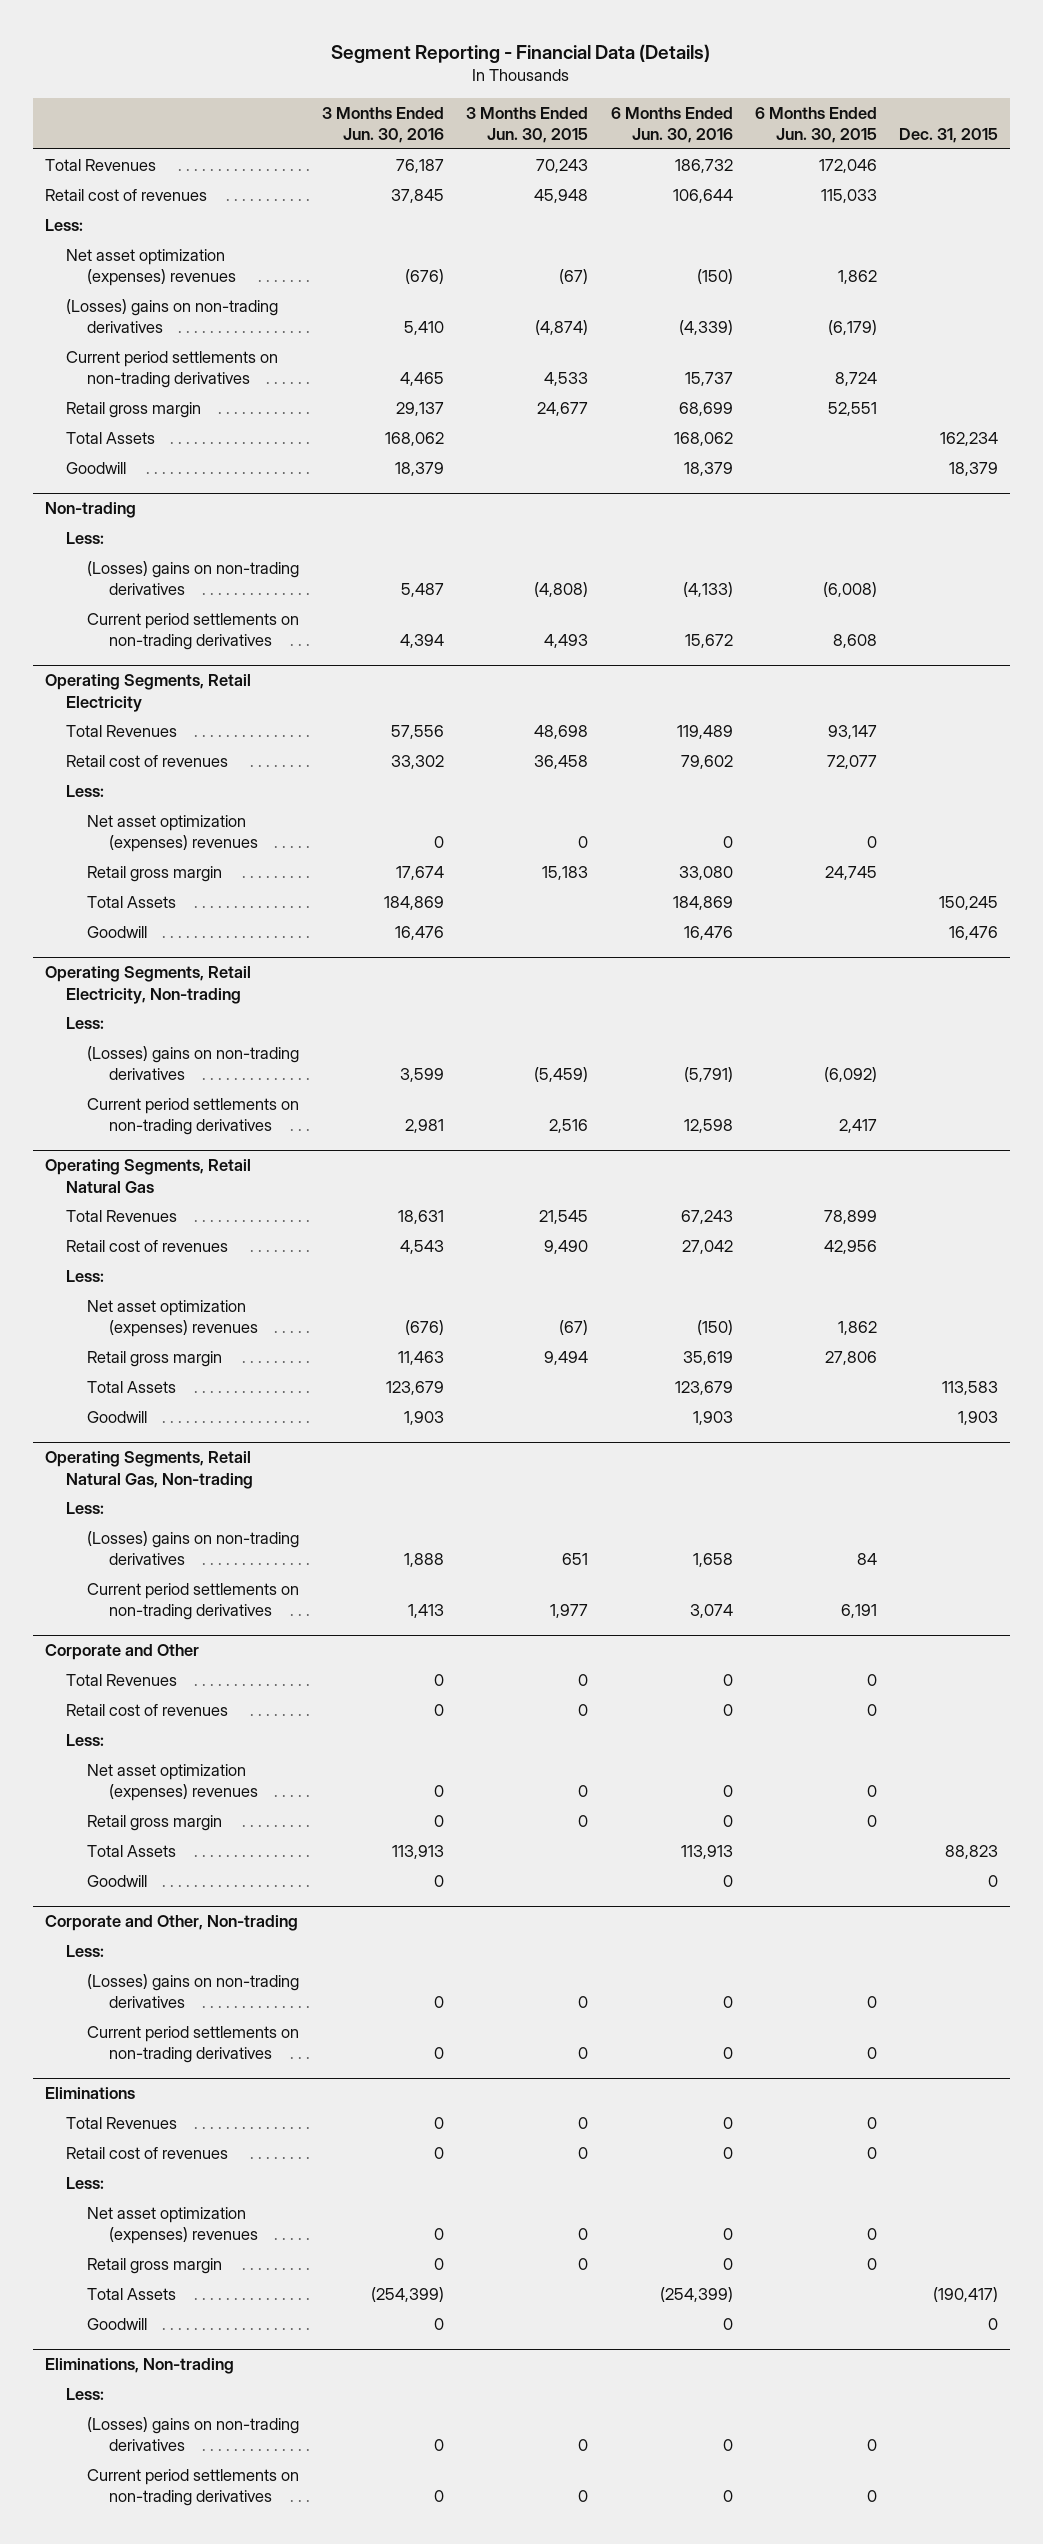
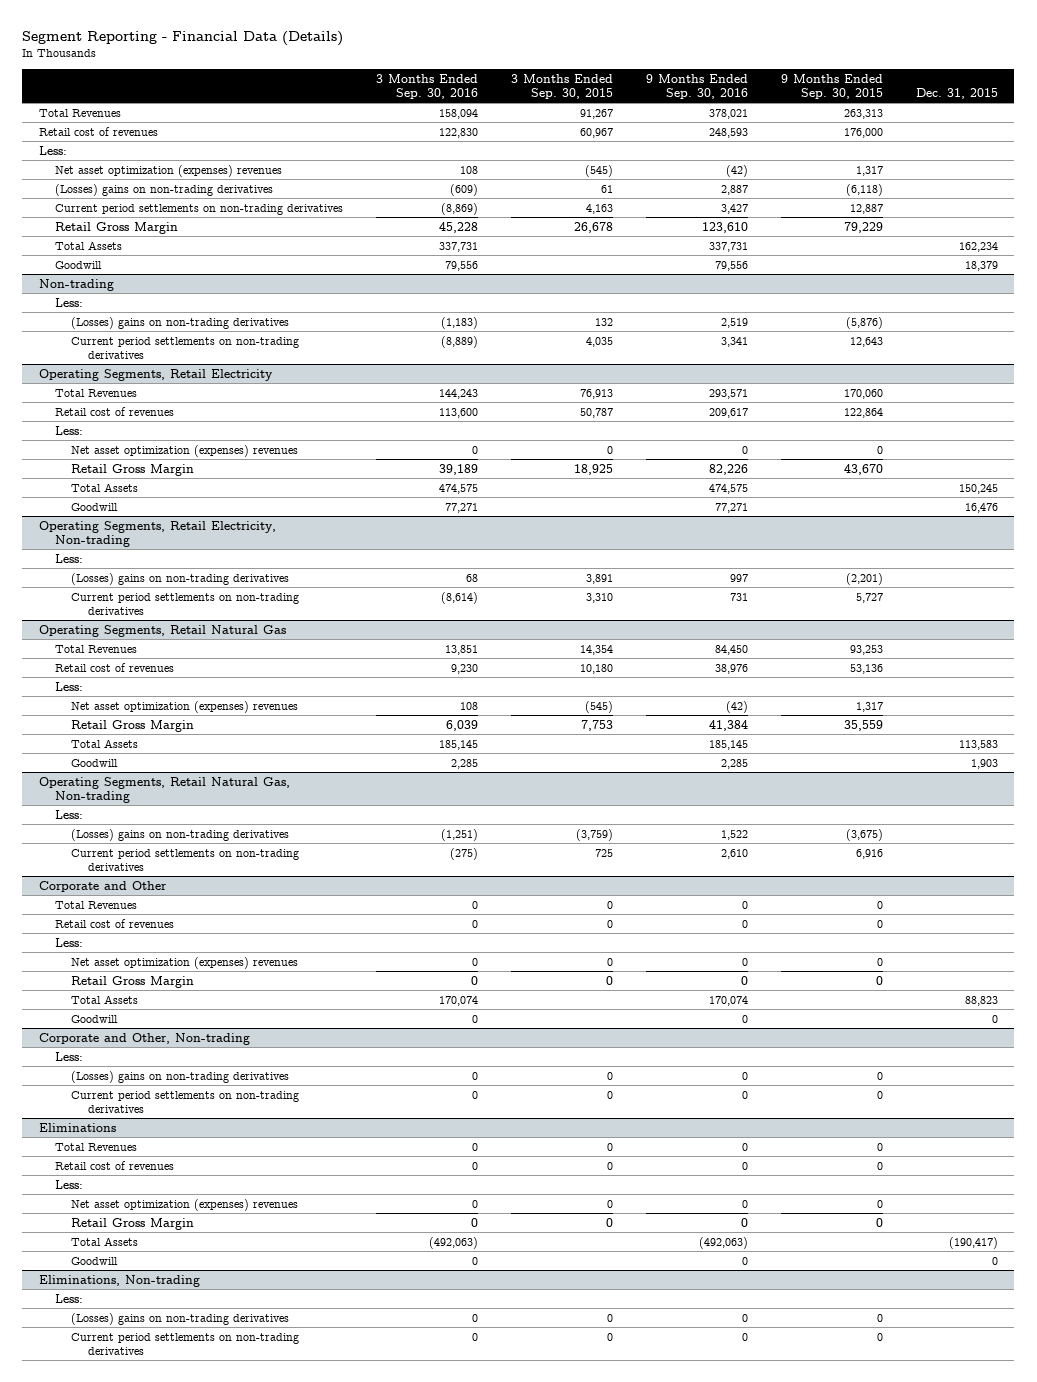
[321,106,444,144] 3 Months Ended Jun. 30, 2016 -> none
[466,106,589,144] 3 Months Ended Jun. 30, 2015 -> none
[610,106,733,144] 6 Months Ended Jun. 30, 2016 -> none
[754,106,877,144] 6 Months Ended Jun. 30, 2015 -> none
none -> [376,73,479,100] 3 Months Ended Sep. 30, 2016
none -> [511,73,614,100] 3 Months Ended Sep. 30, 2015
none -> [646,73,749,100] 9 Months Ended Sep. 30, 2016
none -> [780,73,883,100] 9 Months Ended Sep. 30, 2015
[65,401,201,418] Retail gross margin -> [55,221,179,234] Retail Gross Margin
[87,865,223,882] Retail gross margin -> [71,463,195,476] Retail Gross Margin
[87,1350,223,1367] Retail gross margin -> [71,719,195,732] Retail Gross Margin
[87,1814,223,1831] Retail gross margin -> [71,975,195,988] Retail Gross Margin
[87,2257,223,2274] Retail gross margin -> [71,1217,195,1230] Retail Gross Margin

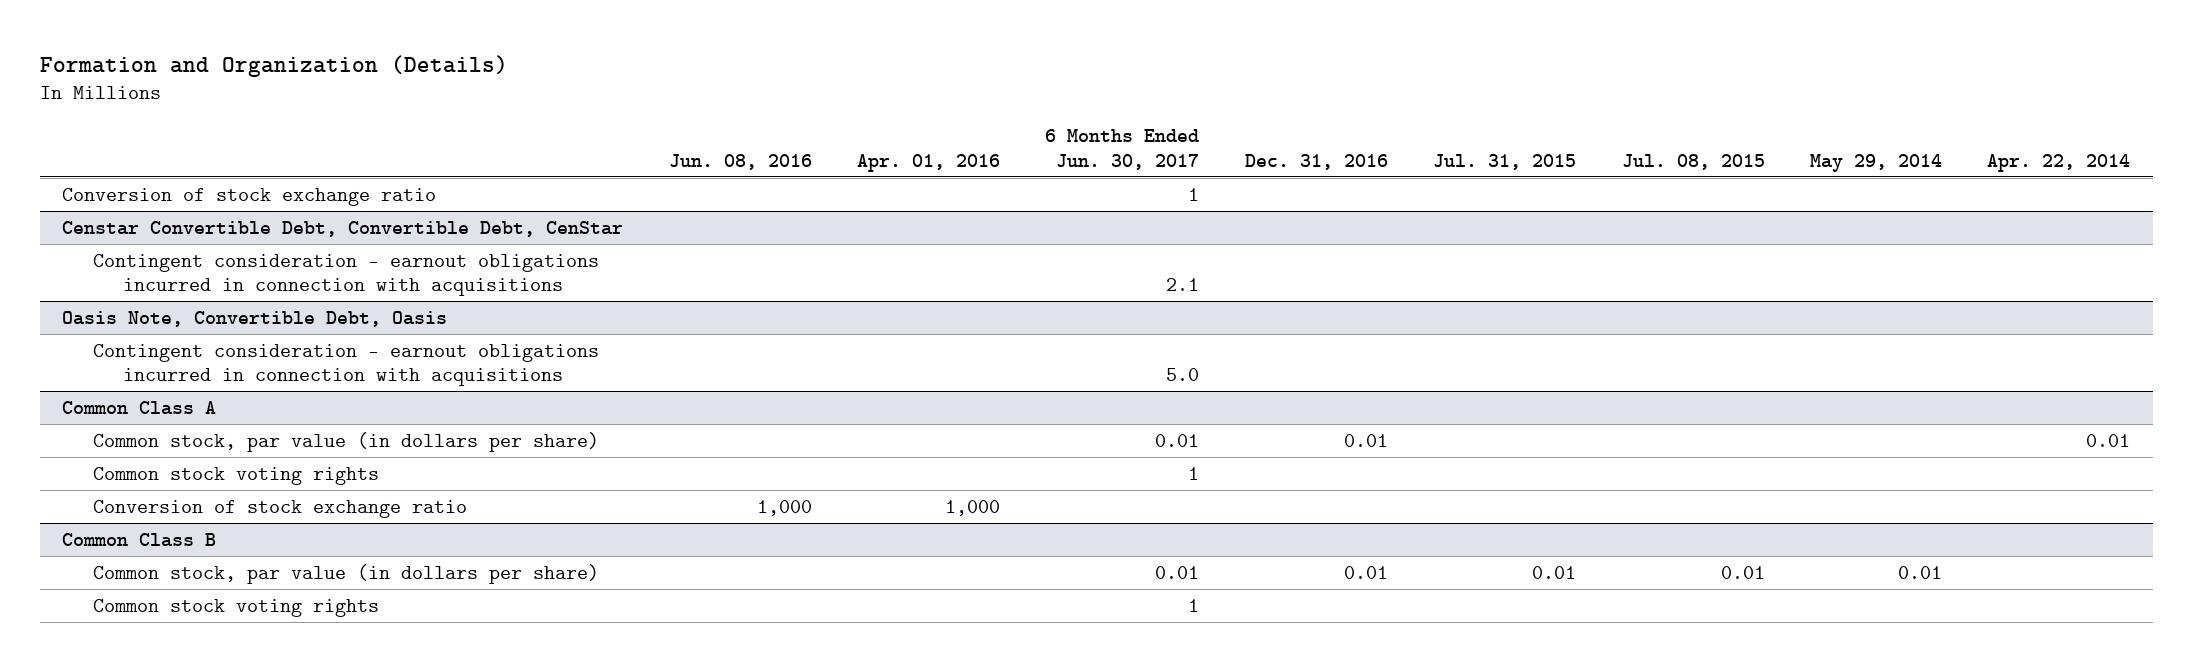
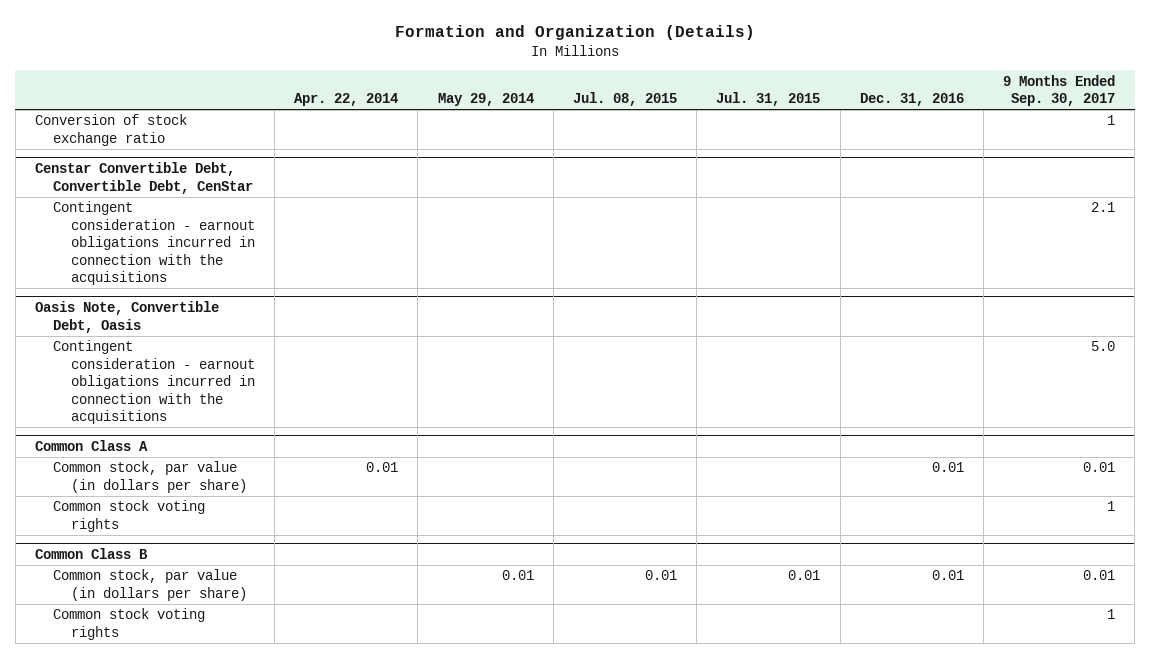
[668,153,812,170] Jun. 08, 2016 -> none
[857,153,1001,172] Apr. 01, 2016 -> none
[1045,129,1200,170] 6 Months Ended Jun. 30, 2017 -> none
none -> [1003,74,1116,106] 9 Months Ended Sep. 30, 2017
[92,253,599,296] Contingent consideration - earnout obligations incurred in connection with acquisitions -> [52,201,255,286] Contingent consideration - earnout obligations incurred in connection with the acquisitions
[92,343,599,386] Contingent consideration - earnout obligations incurred in connection with acquisitions -> [52,340,255,425] Contingent consideration - earnout obligations incurred in connection with the acquisitions
[92,499,467,518] Conversion of stock exchange ratio -> none

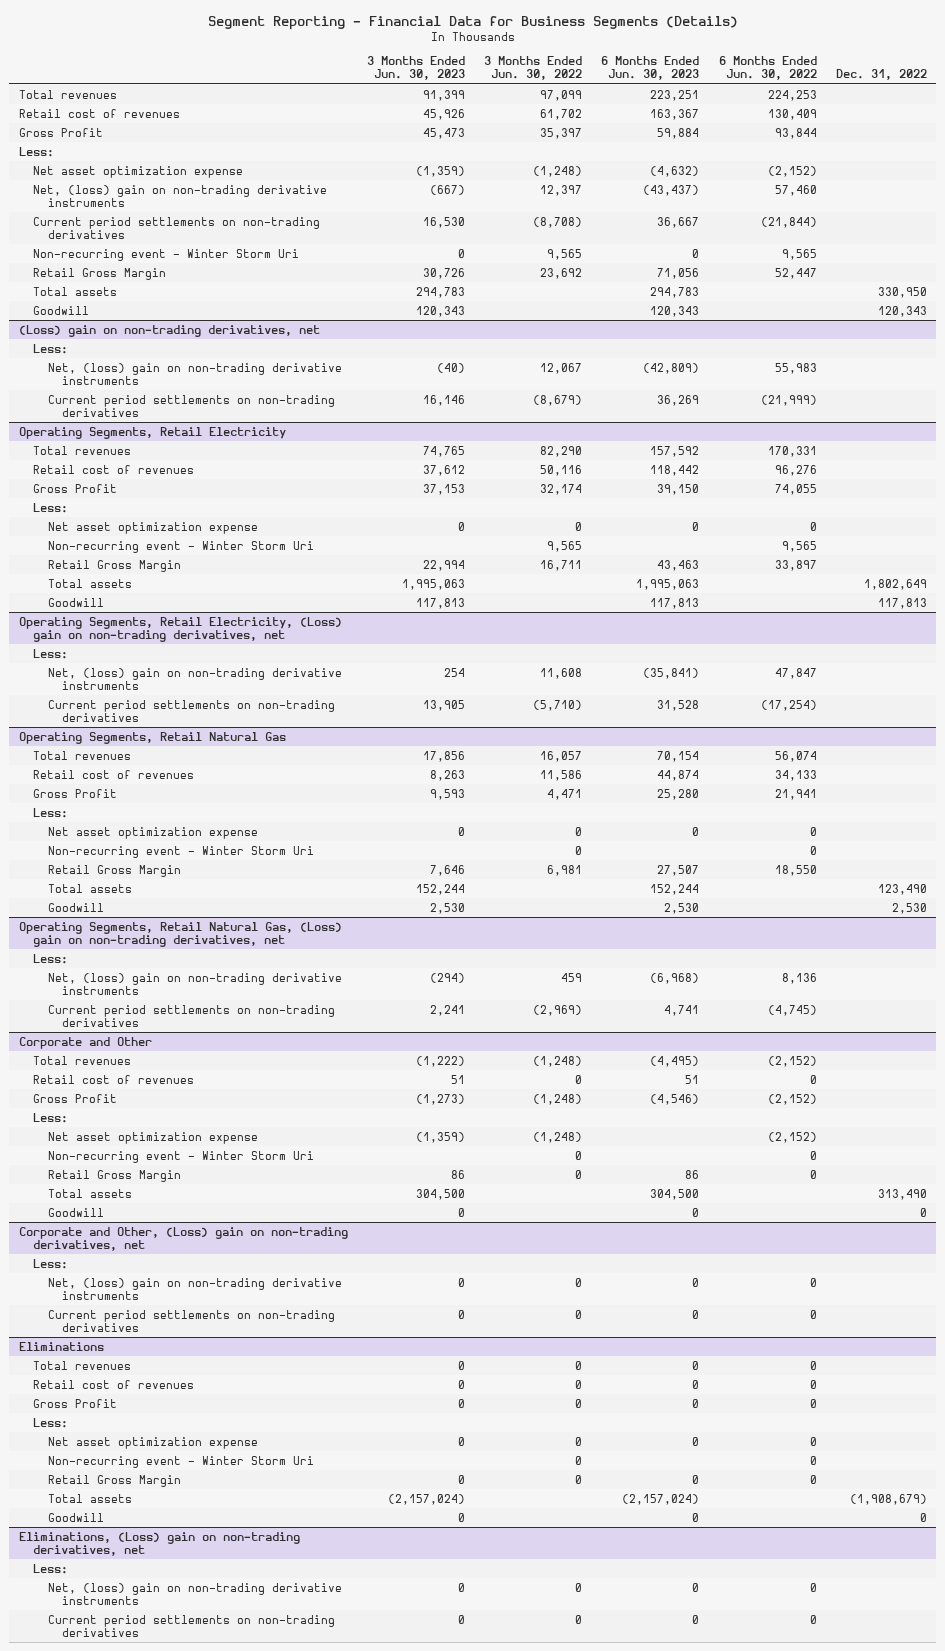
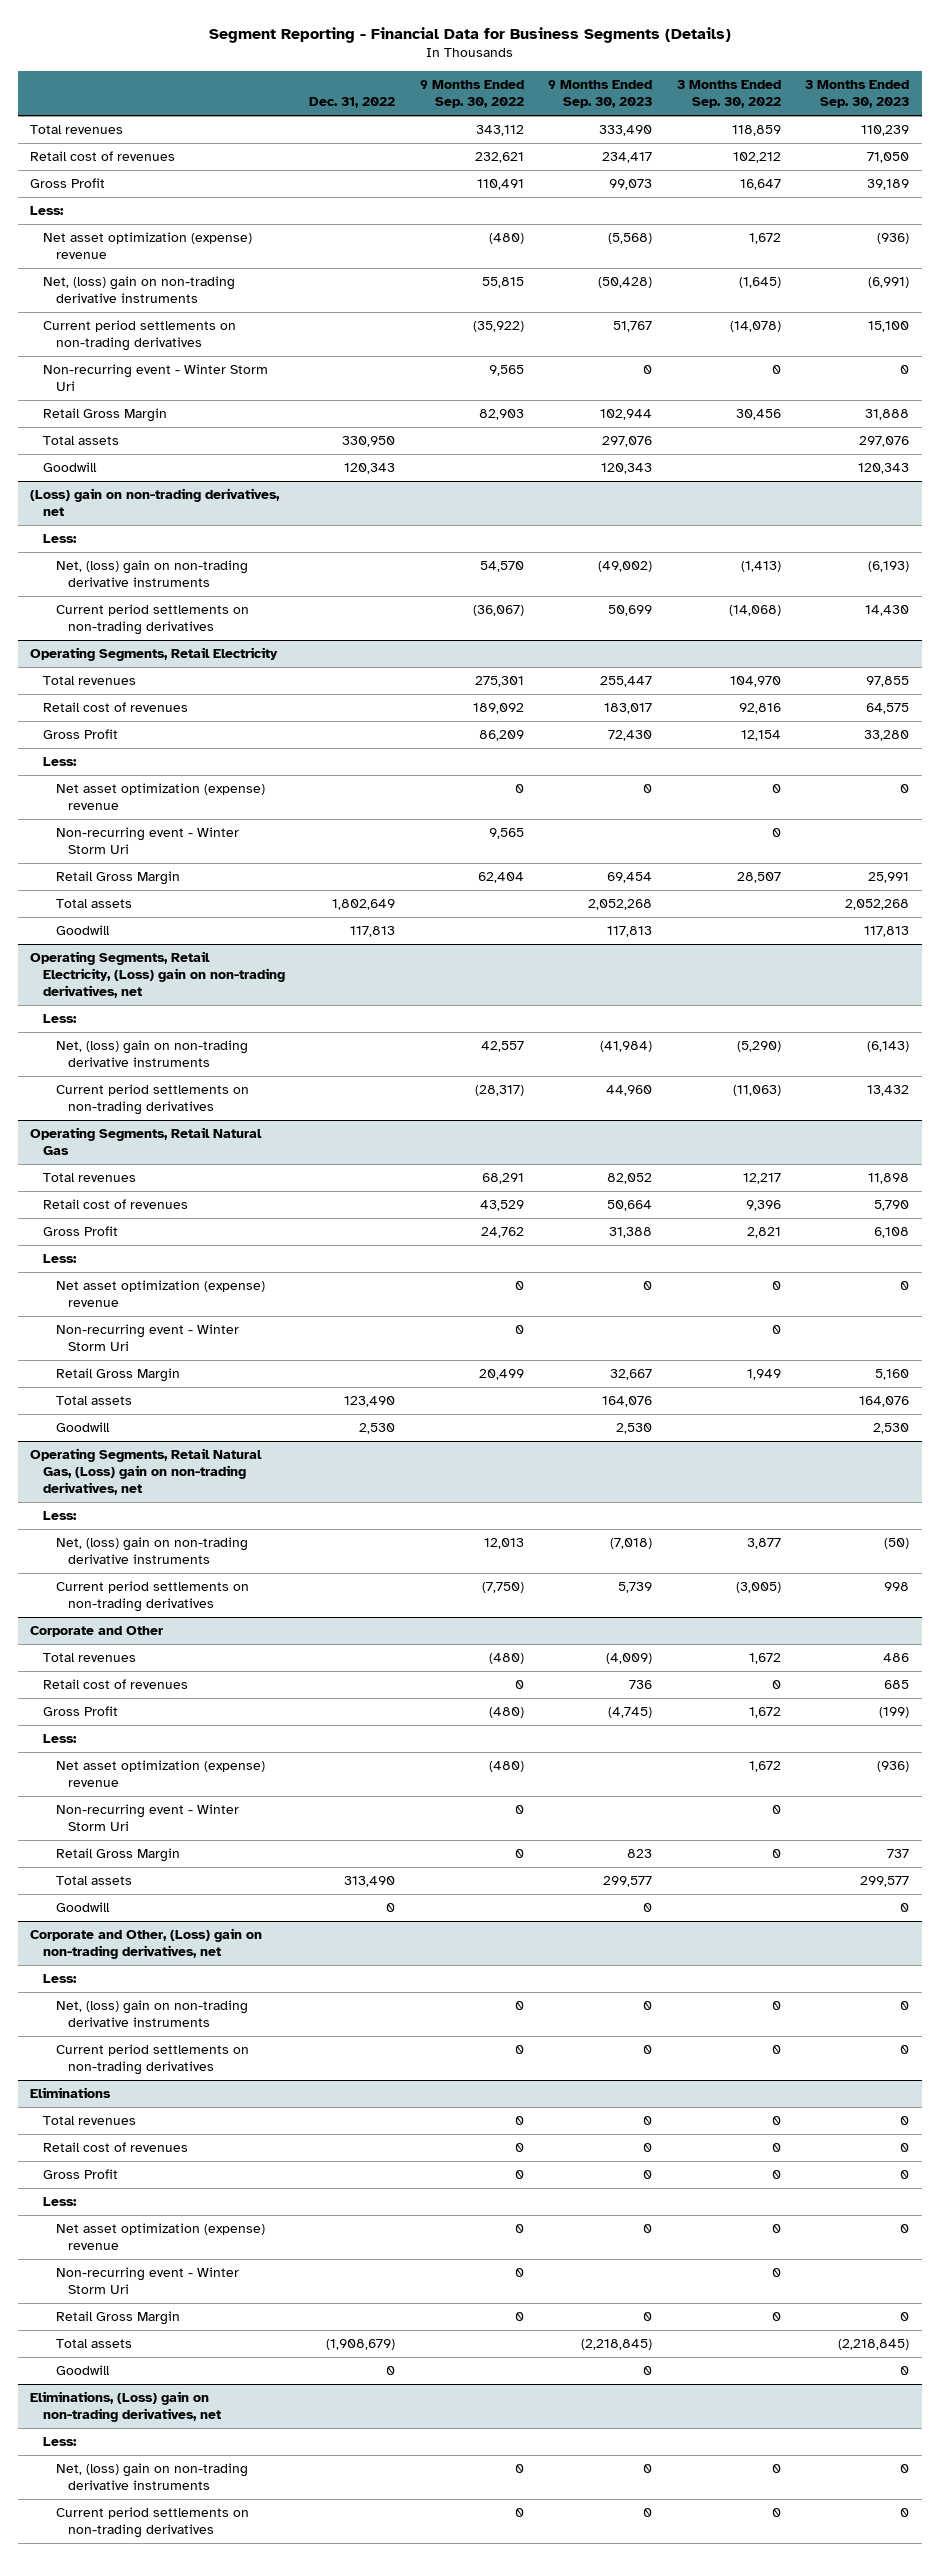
[366,56,465,81] 3 Months Ended Jun. 30, 2023 -> none
[484,56,583,81] 3 Months Ended Jun. 30, 2022 -> none
[601,56,700,81] 6 Months Ended Jun. 30, 2023 -> none
[718,56,817,81] 6 Months Ended Jun. 30, 2022 -> none
none -> [419,80,524,109] 9 Months Ended Sep. 30, 2022
none -> [548,80,653,109] 9 Months Ended Sep. 30, 2023
none -> [676,80,781,109] 3 Months Ended Sep. 30, 2022
none -> [805,80,910,109] 3 Months Ended Sep. 30, 2023
[33,165,244,178] Net asset optimization expense -> [42,232,252,260] Net asset optimization (expense) revenue
[47,521,258,534] Net asset optimization expense -> [55,783,265,811] Net asset optimization (expense) revenue
[47,826,258,839] Net asset optimization expense -> [55,1280,265,1308] Net asset optimization (expense) revenue
[47,1131,258,1144] Net asset optimization expense -> [55,1760,265,1788] Net asset optimization (expense) revenue
[47,1436,258,1449] Net asset optimization expense -> [55,2223,265,2251] Net asset optimization (expense) revenue

